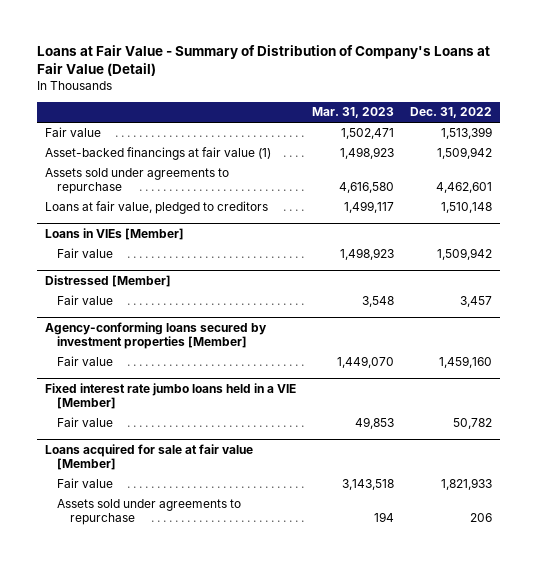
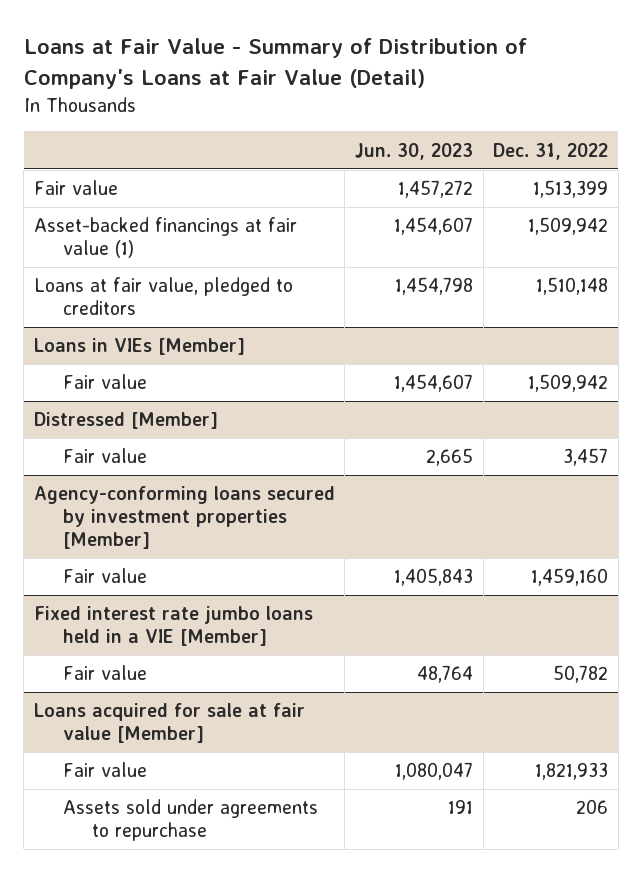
[311,107,394,119] Mar. 31, 2023 -> none
none -> [355,142,474,160] Jun. 30, 2023
[45,168,230,195] Assets sold under agreements to repurchase -> none

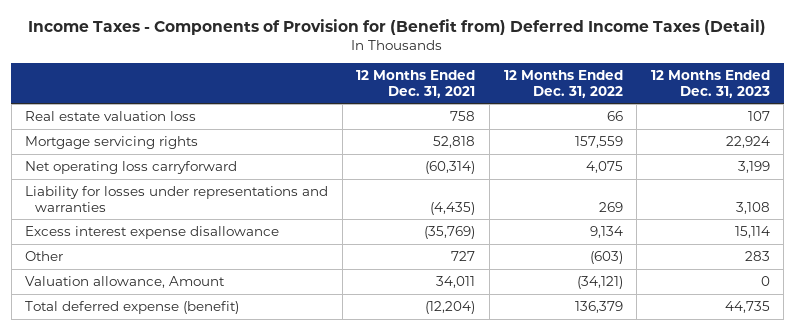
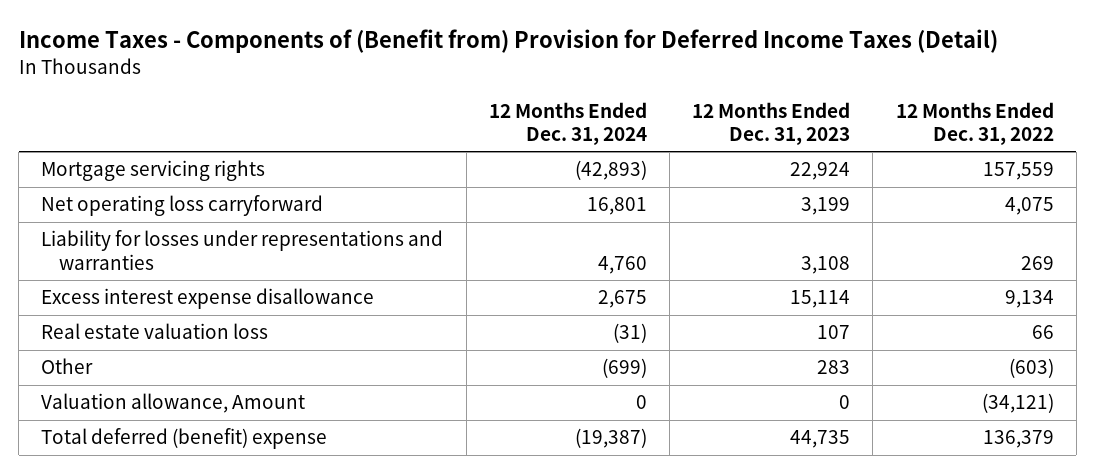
[28,18,767,35] Income Taxes - Components of Provision for (Benefit from) Deferred Income Taxes (Detail) -> [18,29,998,54] Income Taxes - Components of (Benefit from) Provision for Deferred Income Taxes (Detail)
[356,70,476,98] 12 Months Ended Dec. 31, 2021 -> none
none -> [488,101,647,145] 12 Months Ended Dec. 31, 2024
[25,110,197,121] Real estate valuation loss -> [41,323,269,340] Real estate valuation loss
[25,300,240,314] Total deferred expense (benefit) -> [41,428,328,450] Total deferred (benefit) expense

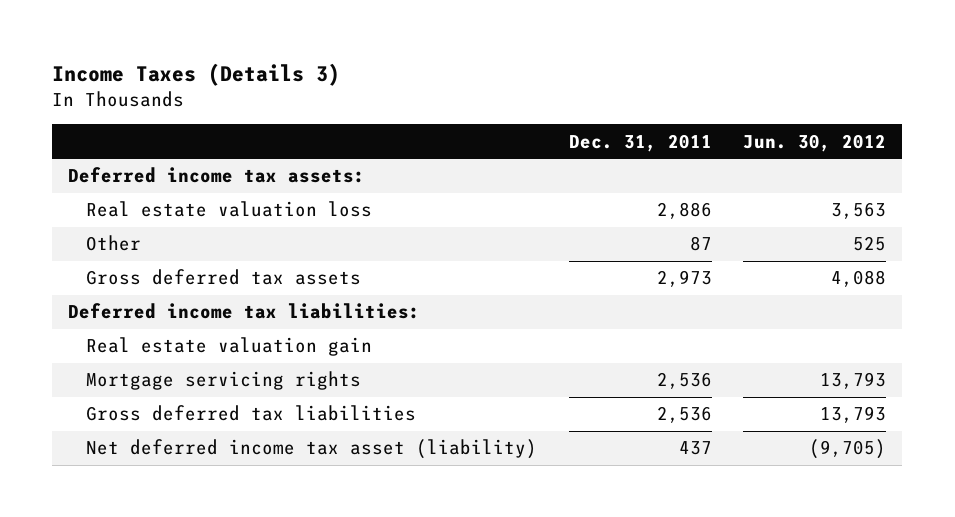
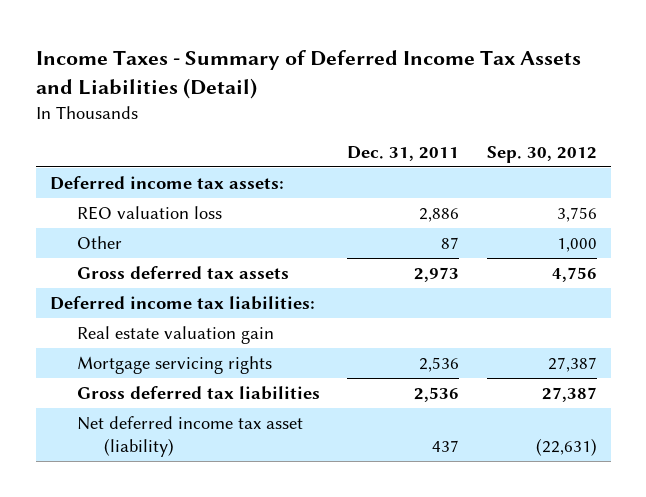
[52,62,341,86] Income Taxes (Details 3) -> [35,49,581,99] Income Taxes - Summary of Deferred Income Tax Assets and Liabilities (Detail)
[743,133,887,152] Jun. 30, 2012 -> none
none -> [486,146,597,164] Sep. 30, 2012
[85,201,372,218] Real estate valuation loss -> [76,205,222,220] REO valuation loss

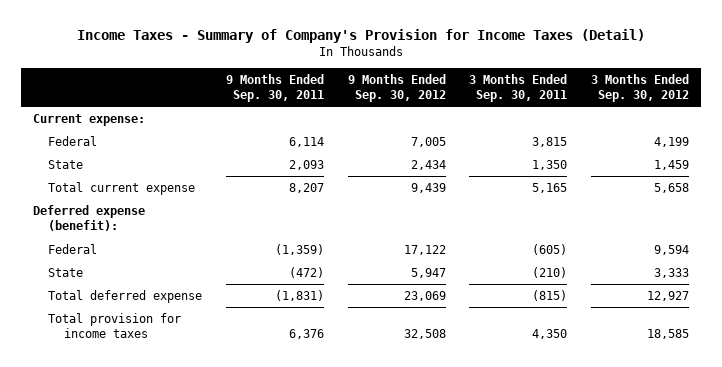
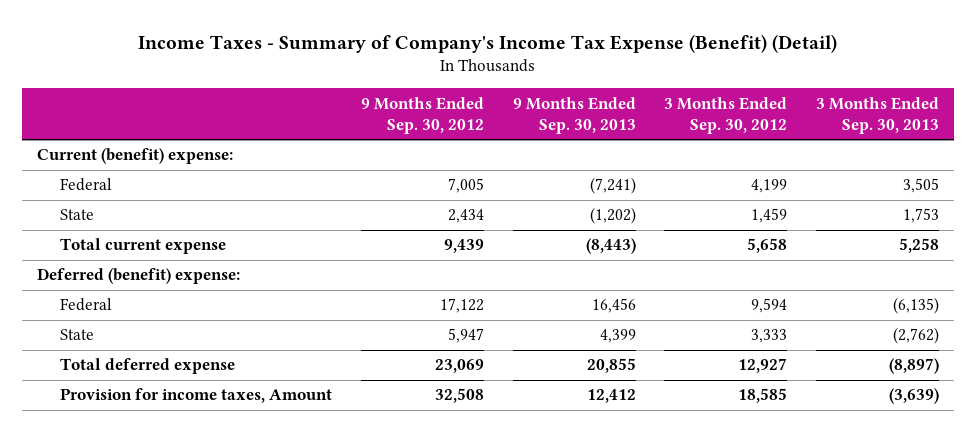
[76,28,645,43] Income Taxes - Summary of Company's Provision for Income Taxes (Detail) -> [137,33,837,53] Income Taxes - Summary of Company's Income Tax Expense (Benefit) (Detail)
[225,73,324,103] 9 Months Ended Sep. 30, 2011 -> none
[469,73,568,103] 3 Months Ended Sep. 30, 2011 -> none
none -> [512,96,636,135] 9 Months Ended Sep. 30, 2013
none -> [816,96,940,135] 3 Months Ended Sep. 30, 2013
[32,113,145,126] Current expense: -> [36,148,233,165] Current (benefit) expense:
[32,204,145,232] Deferred expense (benefit): -> [36,268,240,285] Deferred (benefit) expense:
[48,312,182,339] Total provision for income taxes -> [60,388,333,404] Provision for income taxes, Amount

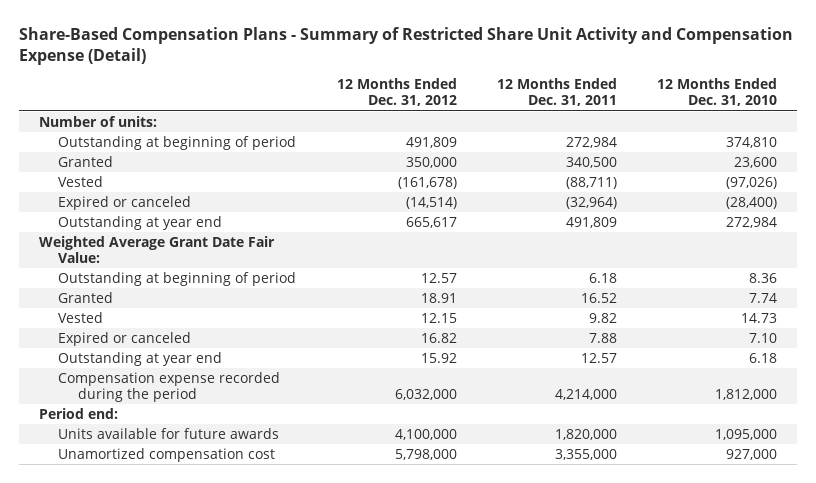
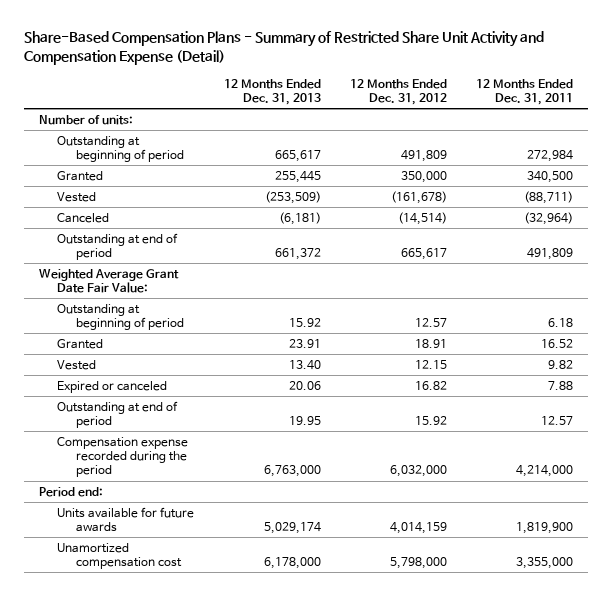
[657,77,778,107] 12 Months Ended Dec. 31, 2010 -> none
none -> [223,78,321,105] 12 Months Ended Dec. 31, 2013
[58,195,192,210] Expired or canceled -> [57,212,110,223] Canceled
[58,215,223,230] Outstanding at year end -> [57,232,179,261] Outstanding at end of period
[58,351,223,366] Outstanding at year end -> [57,400,179,429] Outstanding at end of period
[394,428,457,440] 4,100,000 -> [389,522,447,535] 4,014,159
[554,428,617,440] 1,820,000 -> [516,522,574,535] 1,819,900

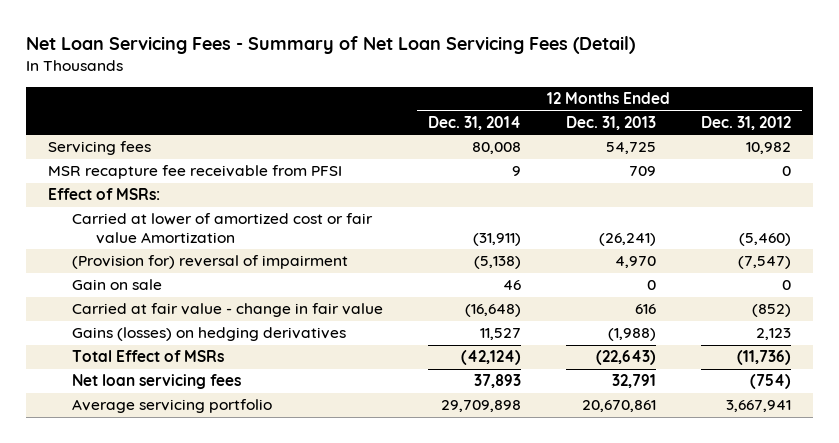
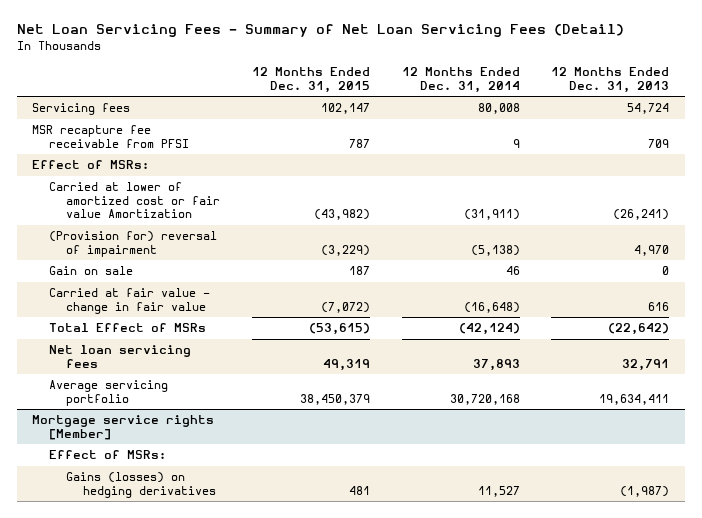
[700,115,791,130] Dec. 31, 2012 -> none
none -> [251,67,370,93] 12 Months Ended Dec. 31, 2015
[605,142,656,155] 54,725 -> [627,103,670,115] 54,724
[71,327,346,342] Gains (losses) on hedging derivatives -> none
[595,350,656,366] (22,643) -> [608,323,670,336] (22,642)
[440,400,521,413] 29,709,898 -> [449,393,520,405] 30,720,168
[581,400,656,413] 20,670,861 -> [599,393,670,405] 19,634,411
none -> [32,415,215,440] Mortgage service rights [Member]
none -> [49,450,167,460] Effect of MSRs:
none -> [66,472,217,498] Gains (losses) on hedging derivatives

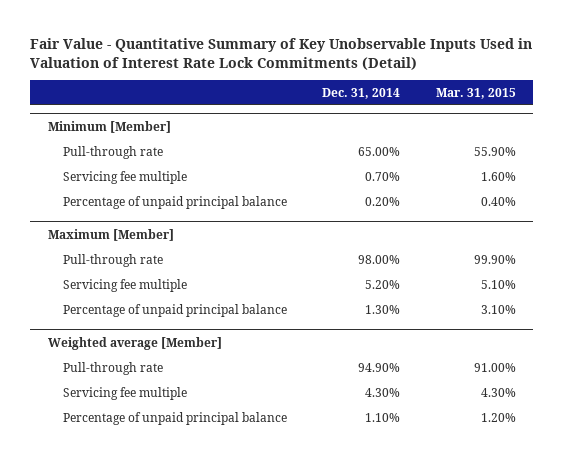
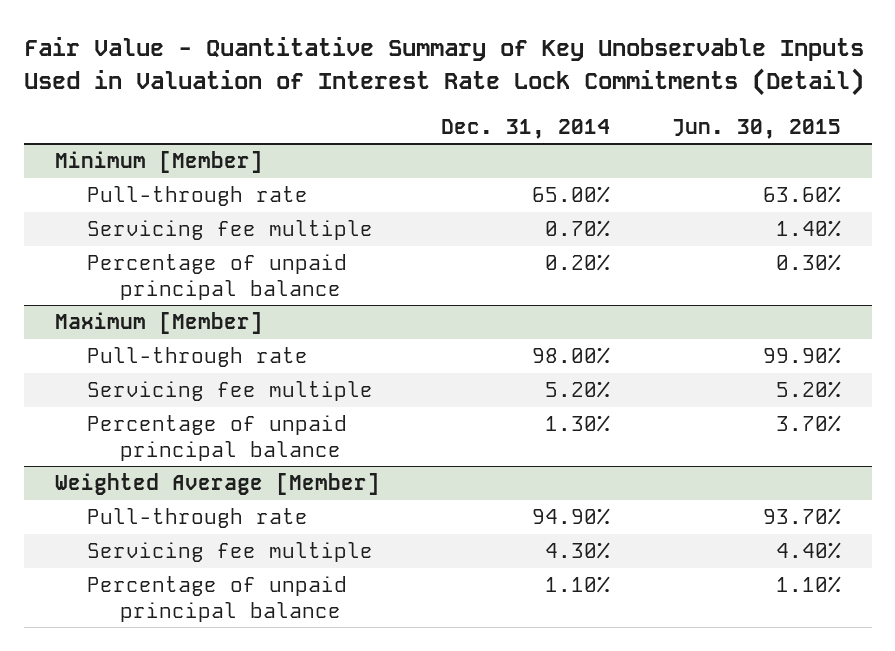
[435,87,516,99] Mar. 31, 2015 -> none
none -> [671,118,841,139] Jun. 30, 2015
[47,336,222,350] Weighted average [Member] -> [54,473,380,496] Weighted Average [Member]

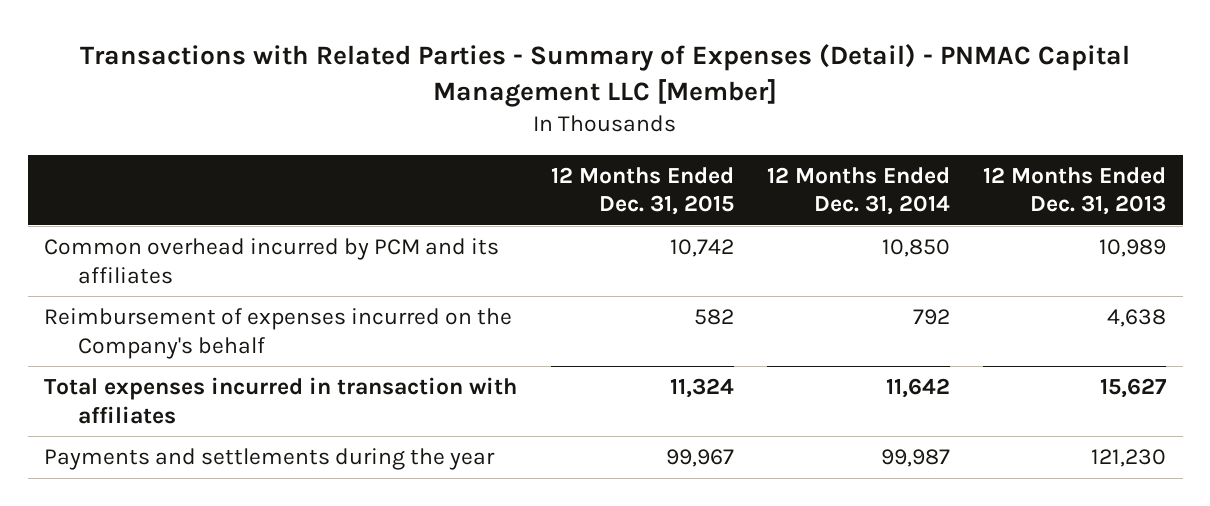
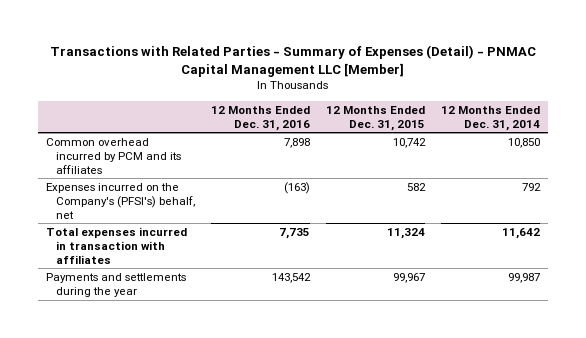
[982,166,1166,216] 12 Months Ended Dec. 31, 2013 -> none
none -> [211,105,311,131] 12 Months Ended Dec. 31, 2016
[44,308,513,359] Reimbursement of expenses incurred on the Company's behalf -> [46,183,196,219] Expenses incurred on the Company's (PFSI's) behalf, net

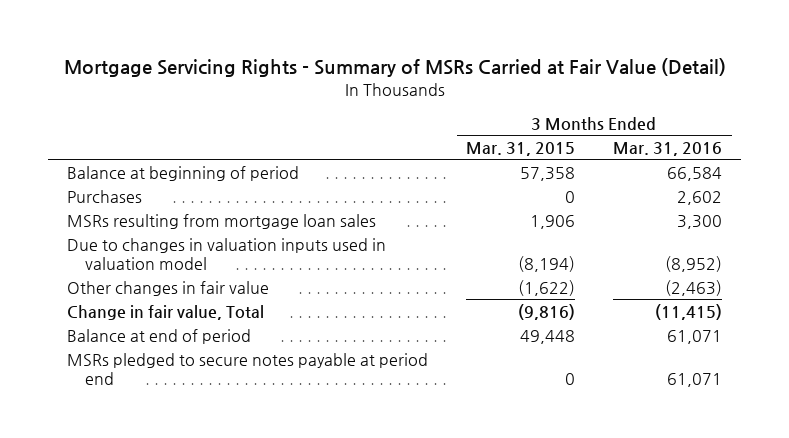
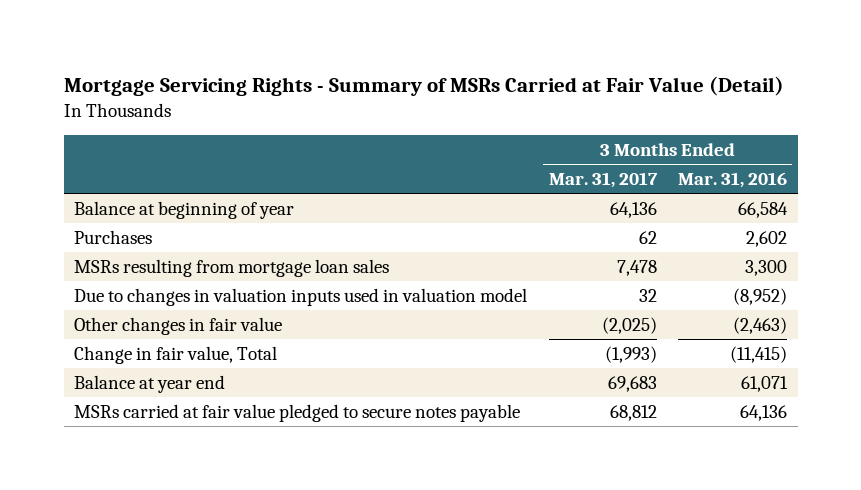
[466,142,576,157] Mar. 31, 2015 -> none
none -> [548,171,658,188] Mar. 31, 2017
[67,165,300,181] Balance at beginning of period -> [74,200,295,219] Balance at beginning of year
[67,328,252,344] Balance at end of period -> [74,374,226,393] Balance at year end
[67,352,429,385] MSRs pledged to secure notes payable at period end -> [74,403,521,422] MSRs carried at fair value pledged to secure notes payable
[667,372,723,387] 61,071 -> [739,404,787,421] 64,136

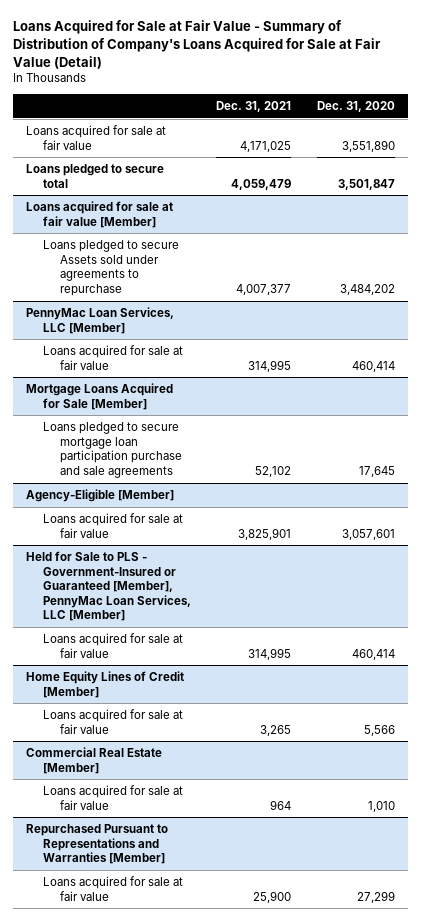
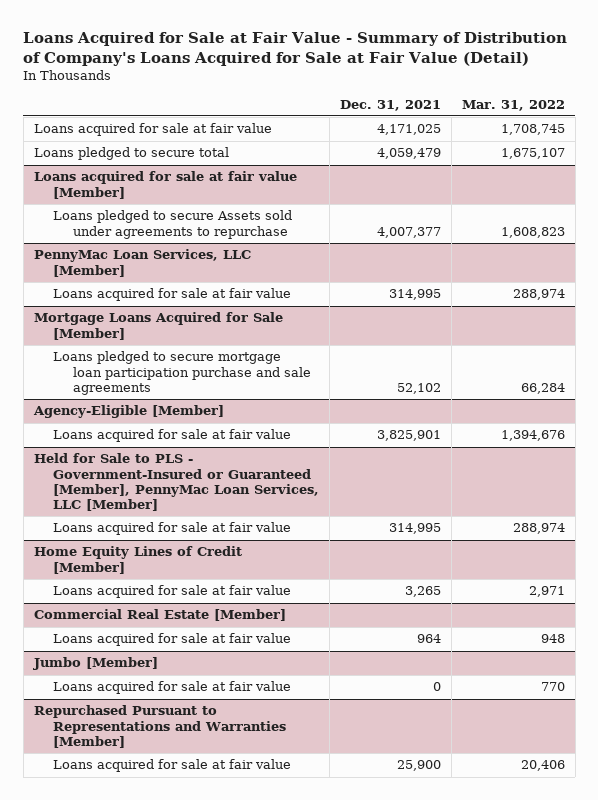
[316,100,395,112] Dec. 31, 2020 -> none
none -> [461,99,565,111] Mar. 31, 2022
none -> [32,657,158,671] Jumbo [Member]
none -> [53,681,292,695] Loans acquired for sale at fair value

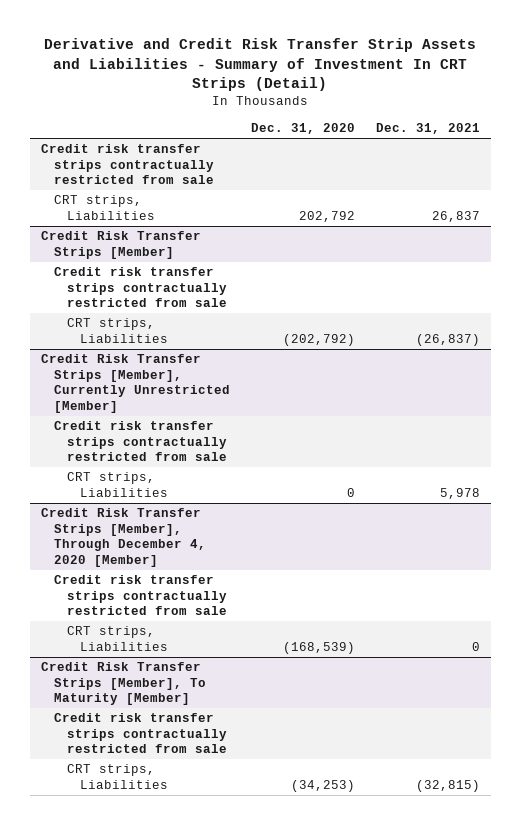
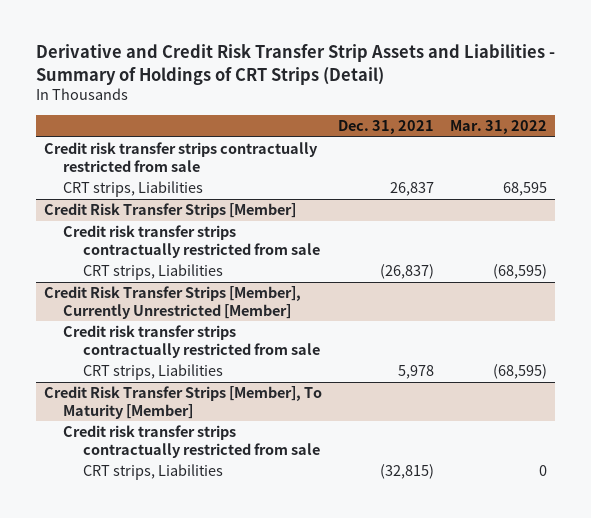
[44,38,477,92] Derivative and Credit Risk Transfer Strip Assets and Liabilities - Summary of Investment In CRT Strips (Detail) -> [35,44,555,85] Derivative and Credit Risk Transfer Strip Assets and Liabilities - Summary of Holdings of CRT Strips (Detail)
[250,123,355,135] Dec. 31, 2020 -> none
none -> [450,119,548,134] Mar. 31, 2022
[40,508,206,567] Credit Risk Transfer Strips [Member], Through December 4, 2020 [Member] -> none
[53,575,228,616] Credit risk transfer strips contractually restricted from sale -> none
[67,626,169,651] CRT strips, Liabilities -> none

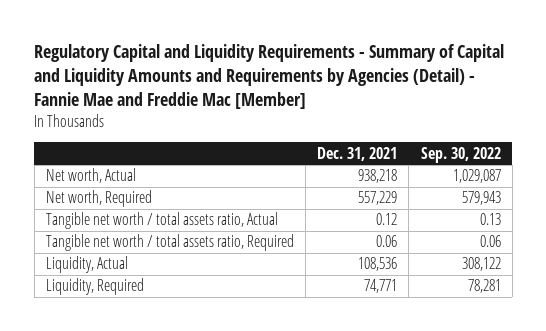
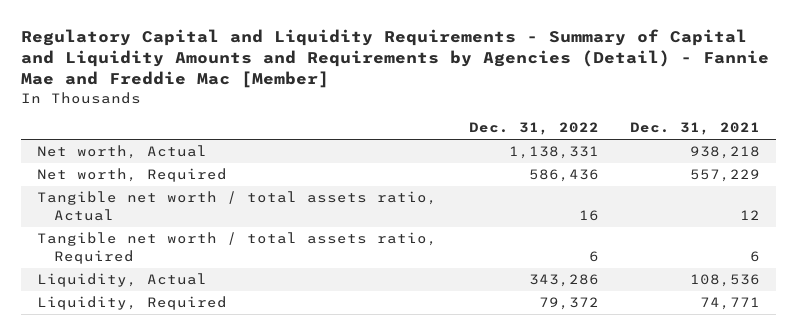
[420,146,501,163] Sep. 30, 2022 -> none
none -> [468,122,599,136] Dec. 31, 2022
[376,213,398,226] 0.12 -> [740,209,761,220] 12
[376,235,398,248] 0.06 -> [750,250,761,262] 6

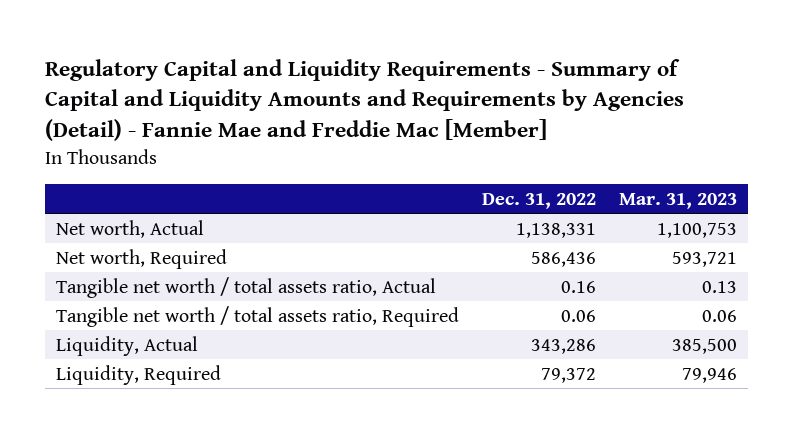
[630,122,761,136] Dec. 31, 2021 -> none
none -> [618,192,737,209] Mar. 31, 2023
[578,209,599,221] 16 -> [560,280,596,293] 0.16
[588,250,599,262] 6 -> [560,309,596,322] 0.06

